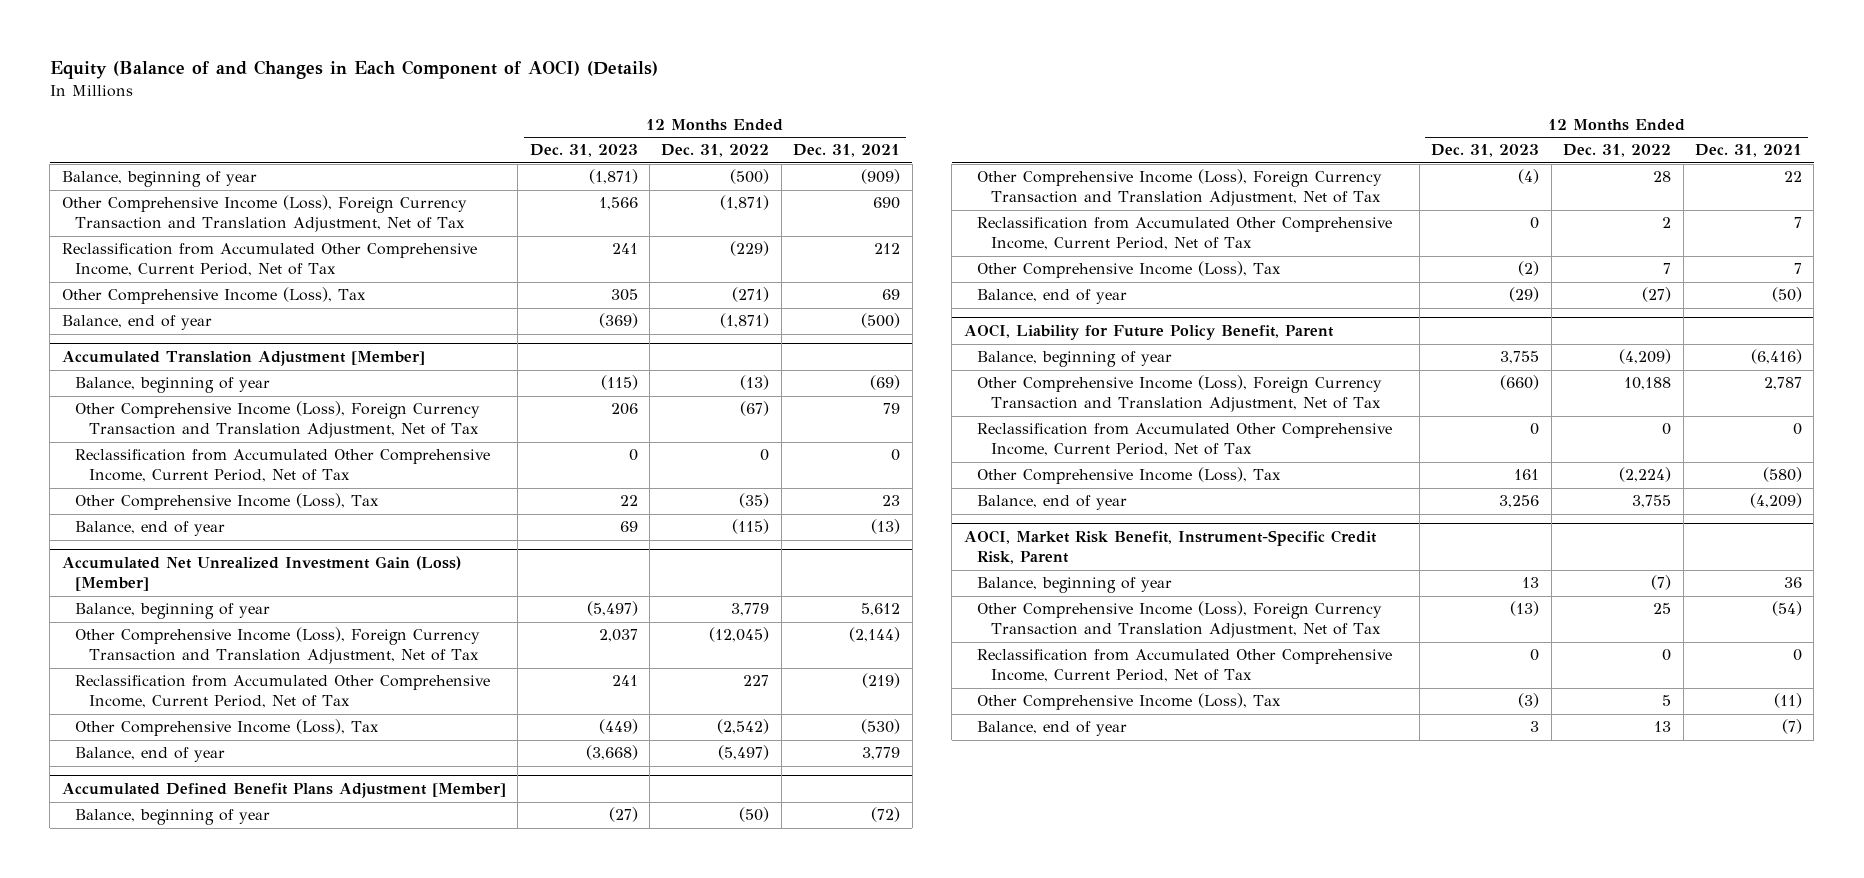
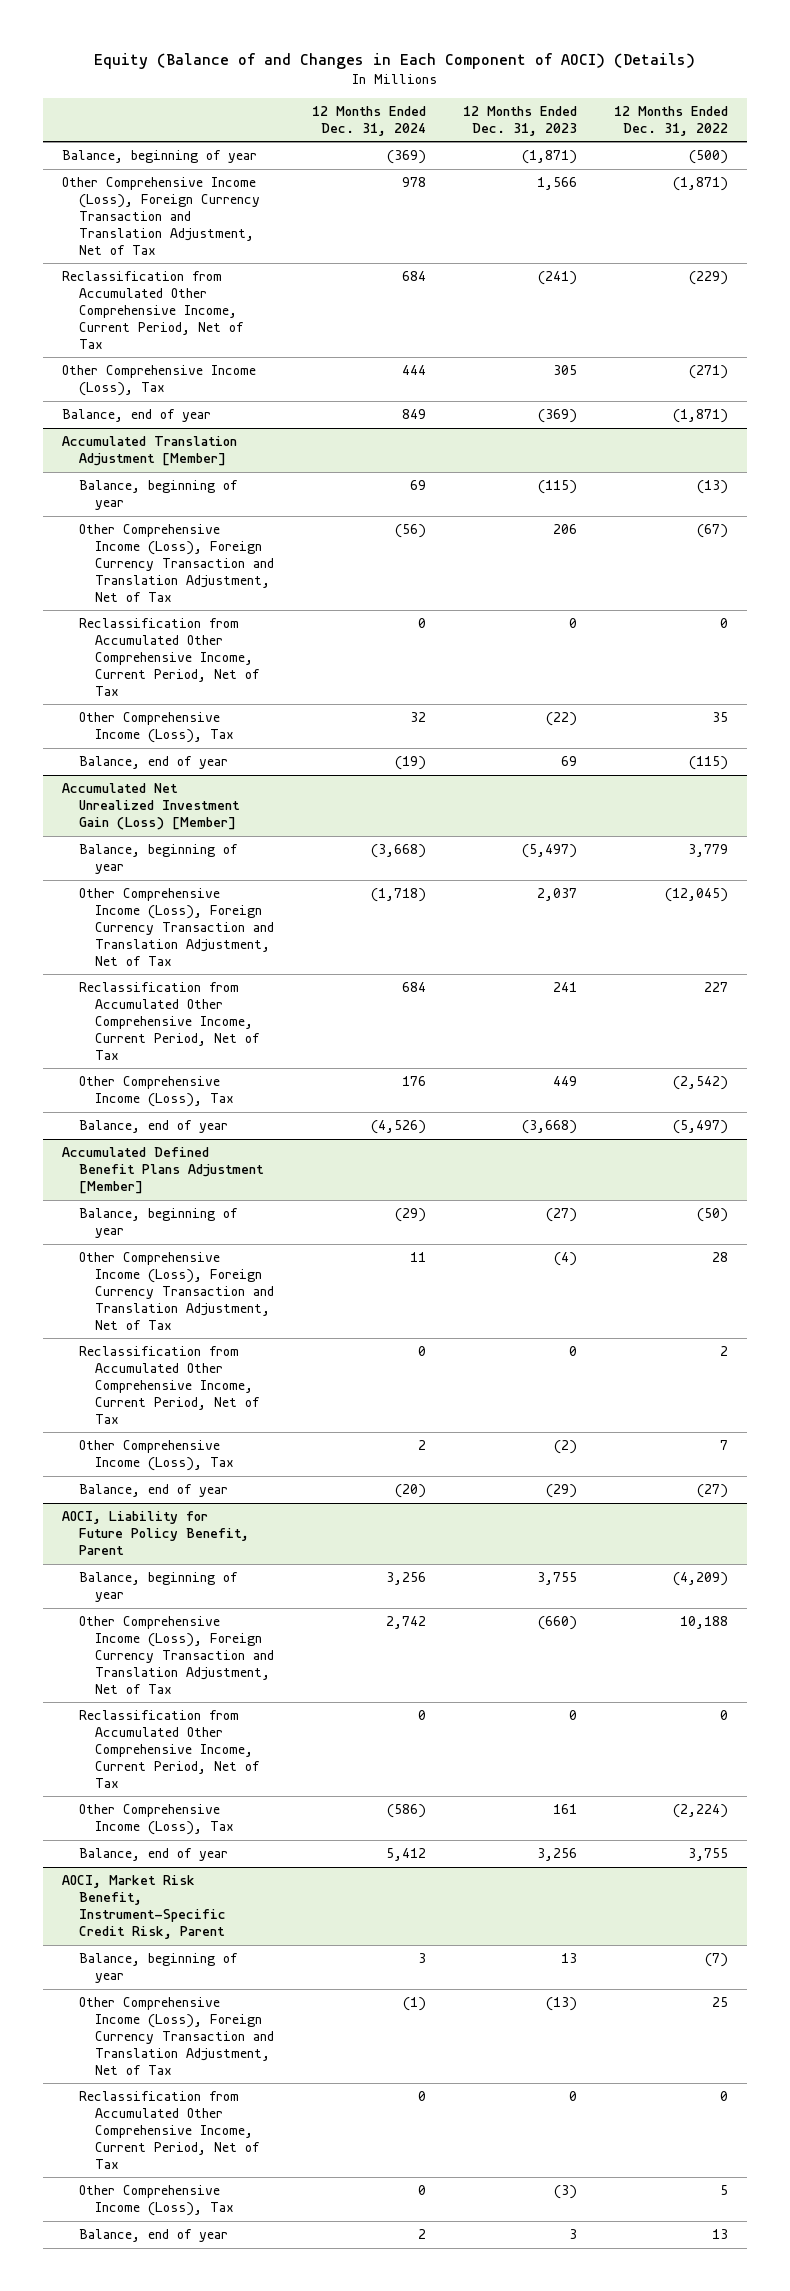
[793,144,901,158] Dec. 31, 2021 -> none
none -> [311,105,426,136] 12 Months Ended Dec. 31, 2024
[611,243,638,255] 241 -> [537,271,577,286] (241)
[619,495,638,507] 22 -> [545,712,577,727] (22)
[739,493,770,509] (35) -> [712,712,729,723] 35
[598,719,638,735] (449) -> [552,1076,577,1087] 449

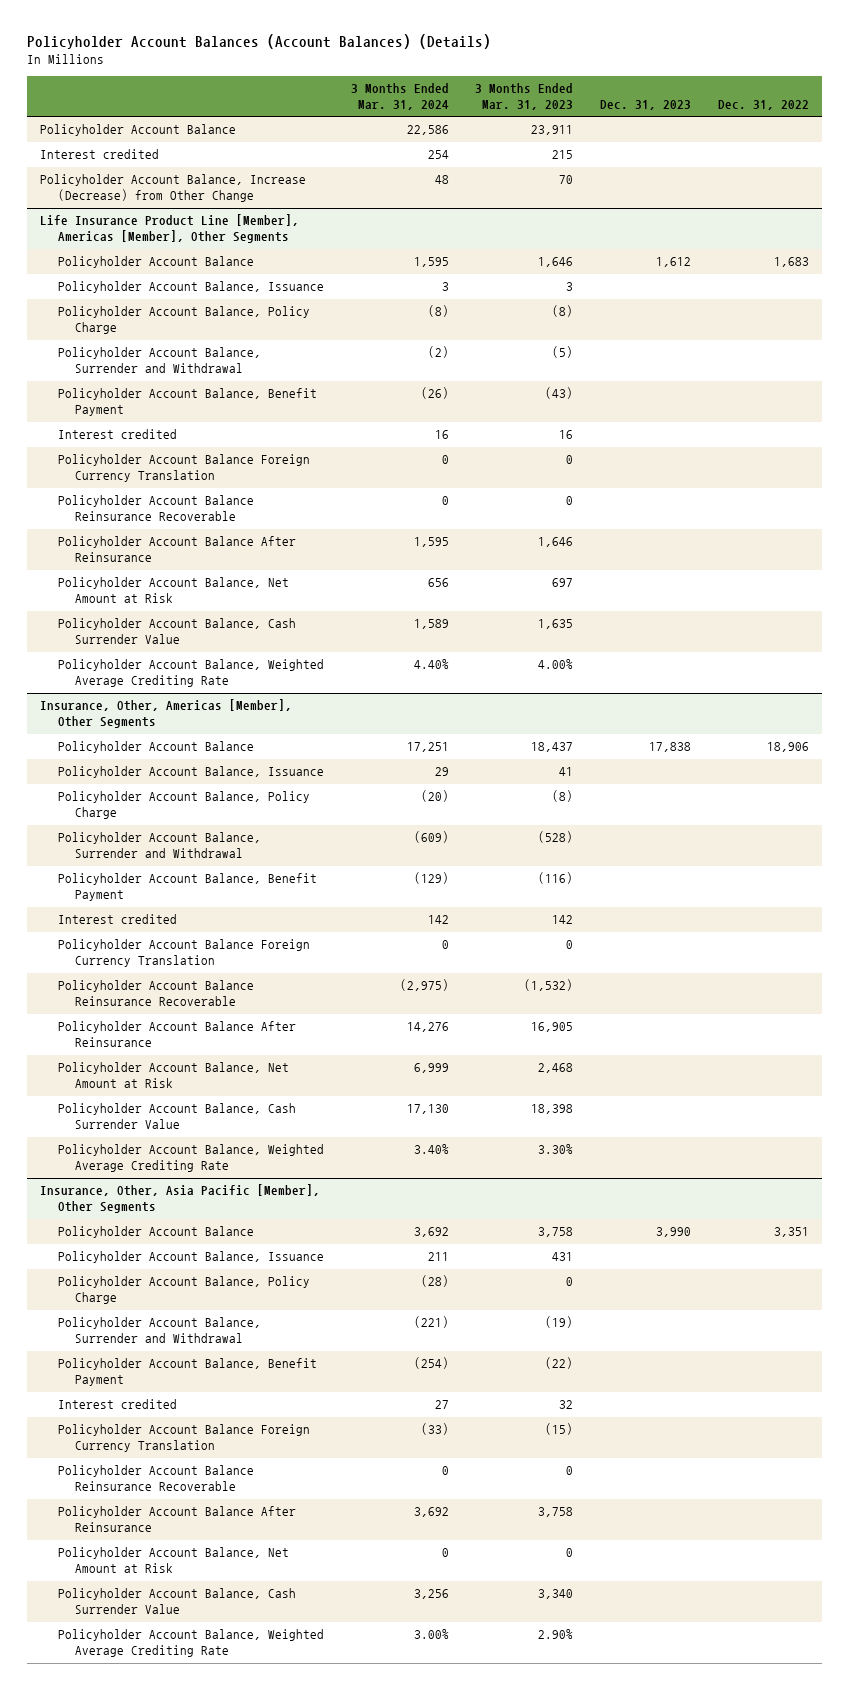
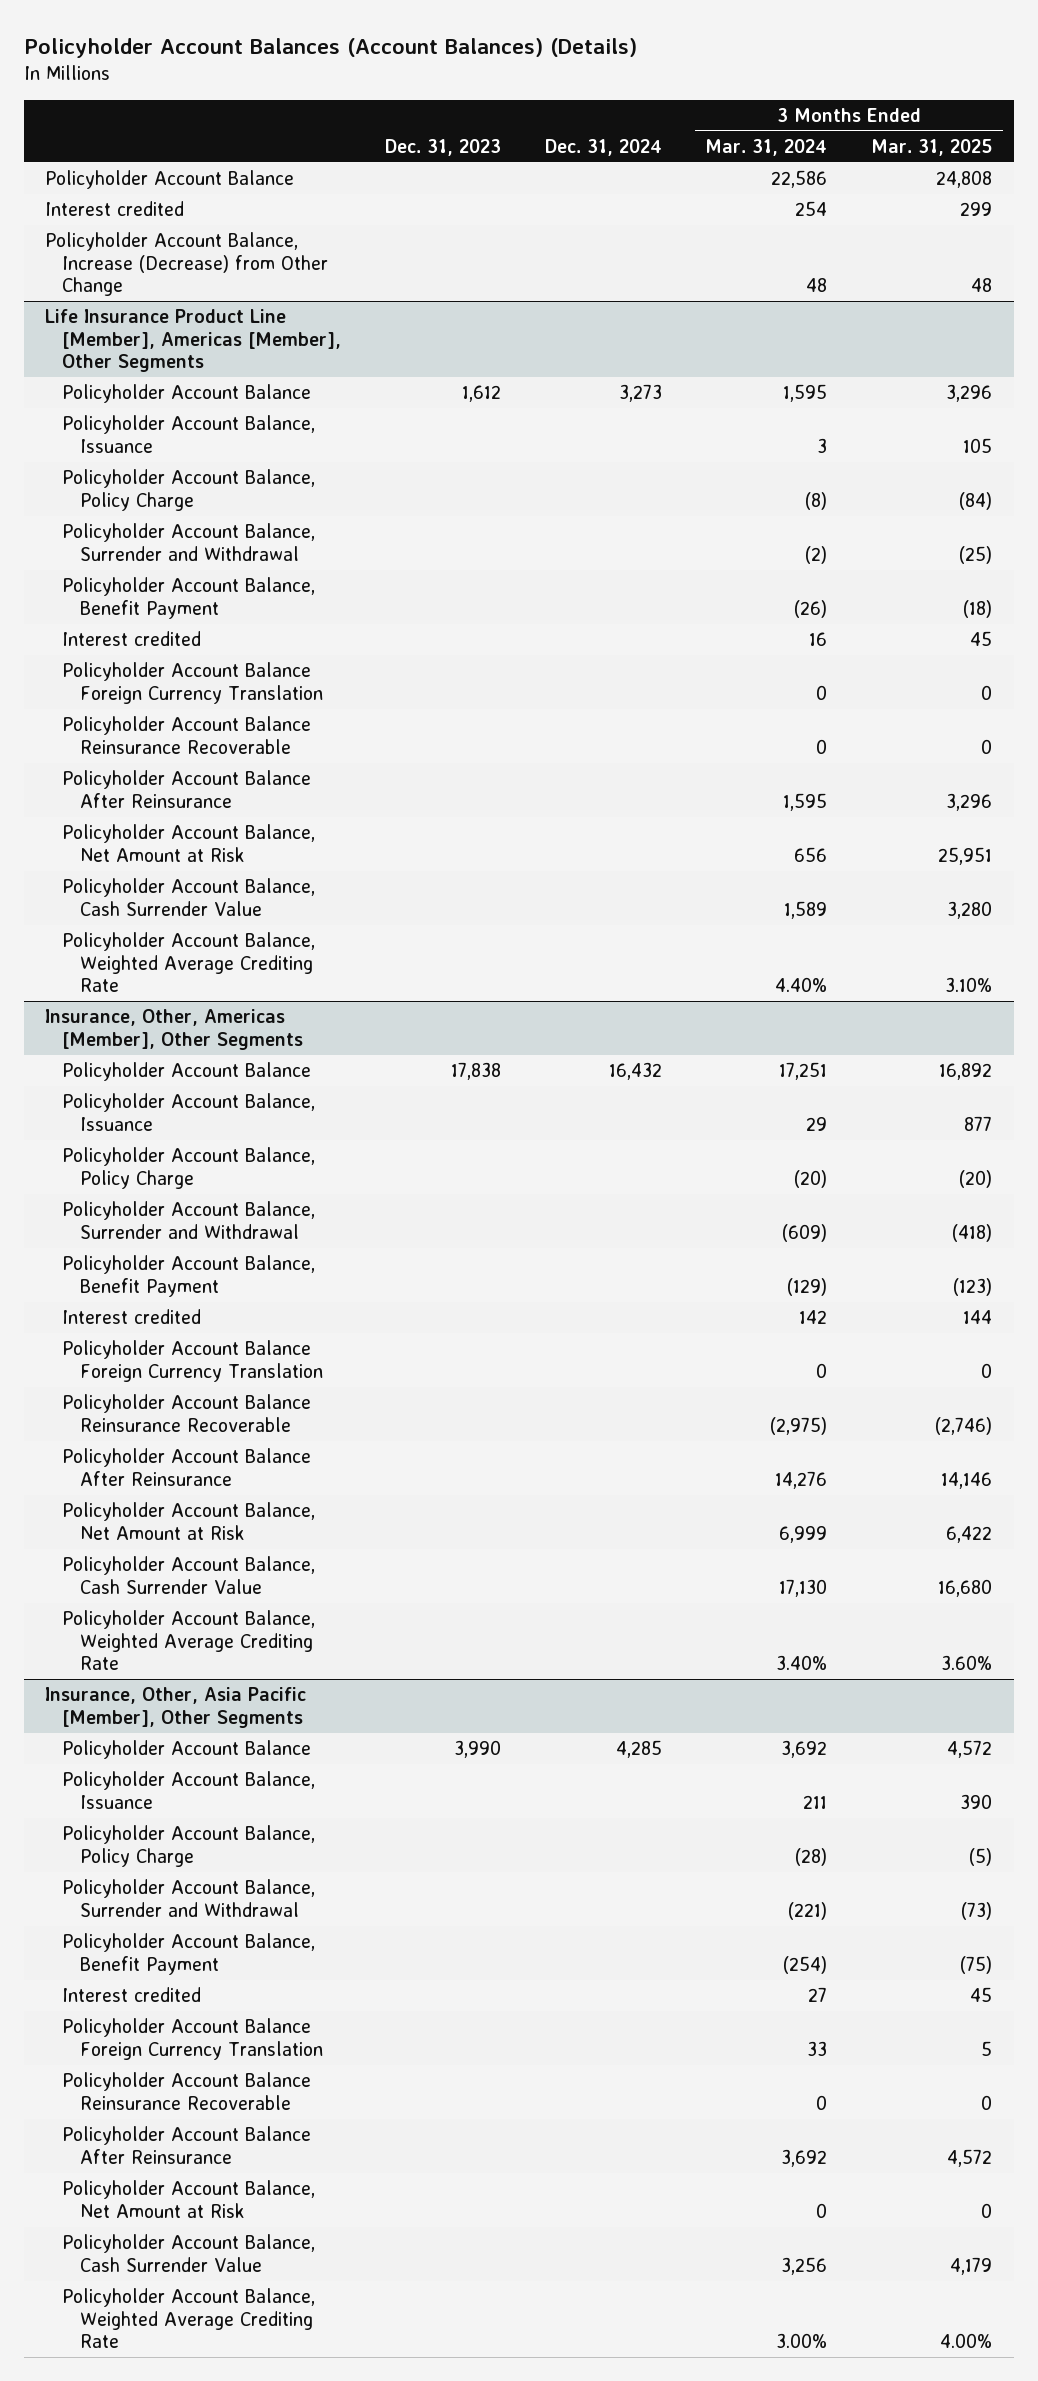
[475,83,574,110] 3 Months Ended Mar. 31, 2023 -> none
[717,99,809,110] Dec. 31, 2022 -> none
none -> [544,138,662,156] Dec. 31, 2024
none -> [871,138,993,156] Mar. 31, 2025
[420,1423,449,1436] (33) -> [807,2040,828,2056] 33

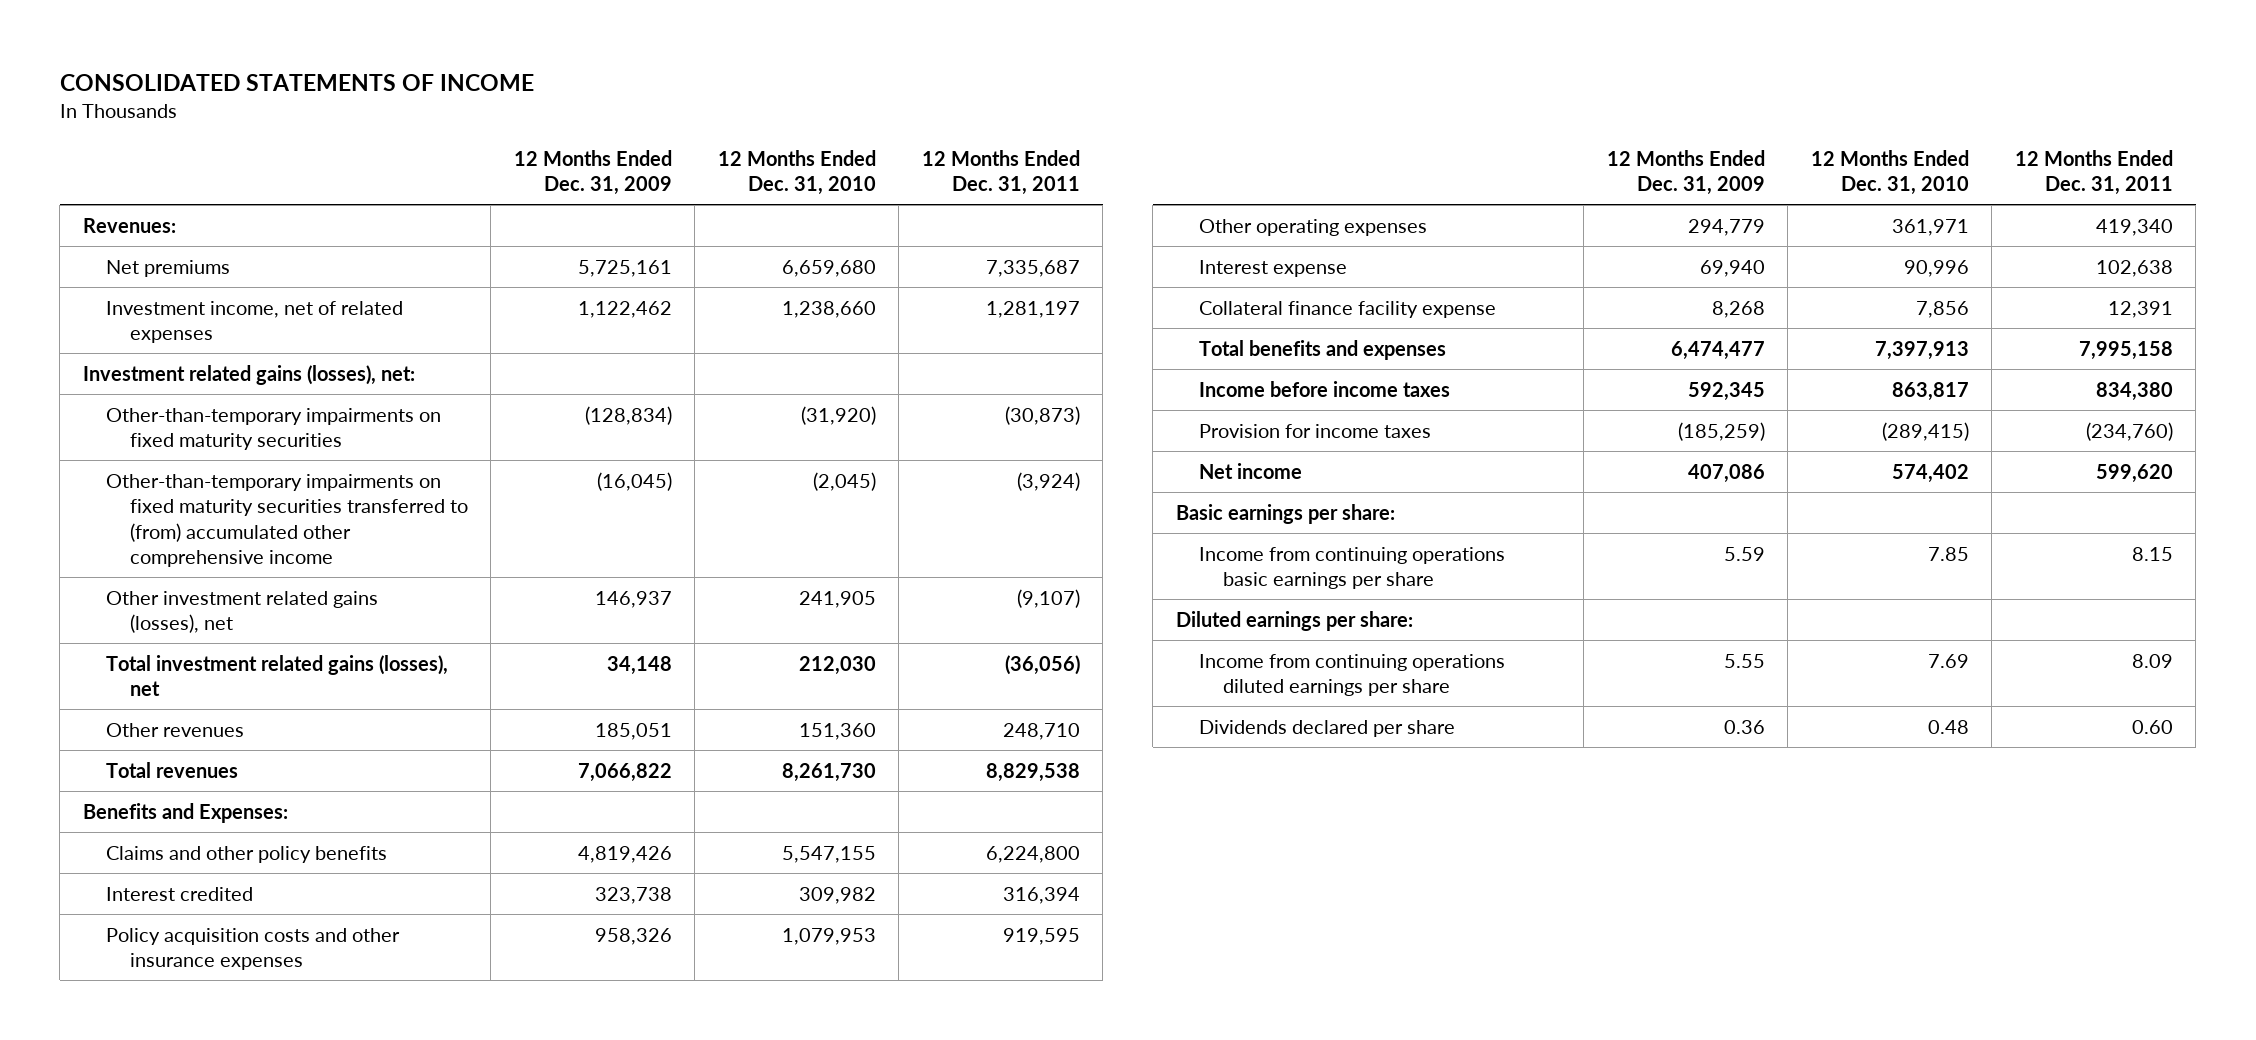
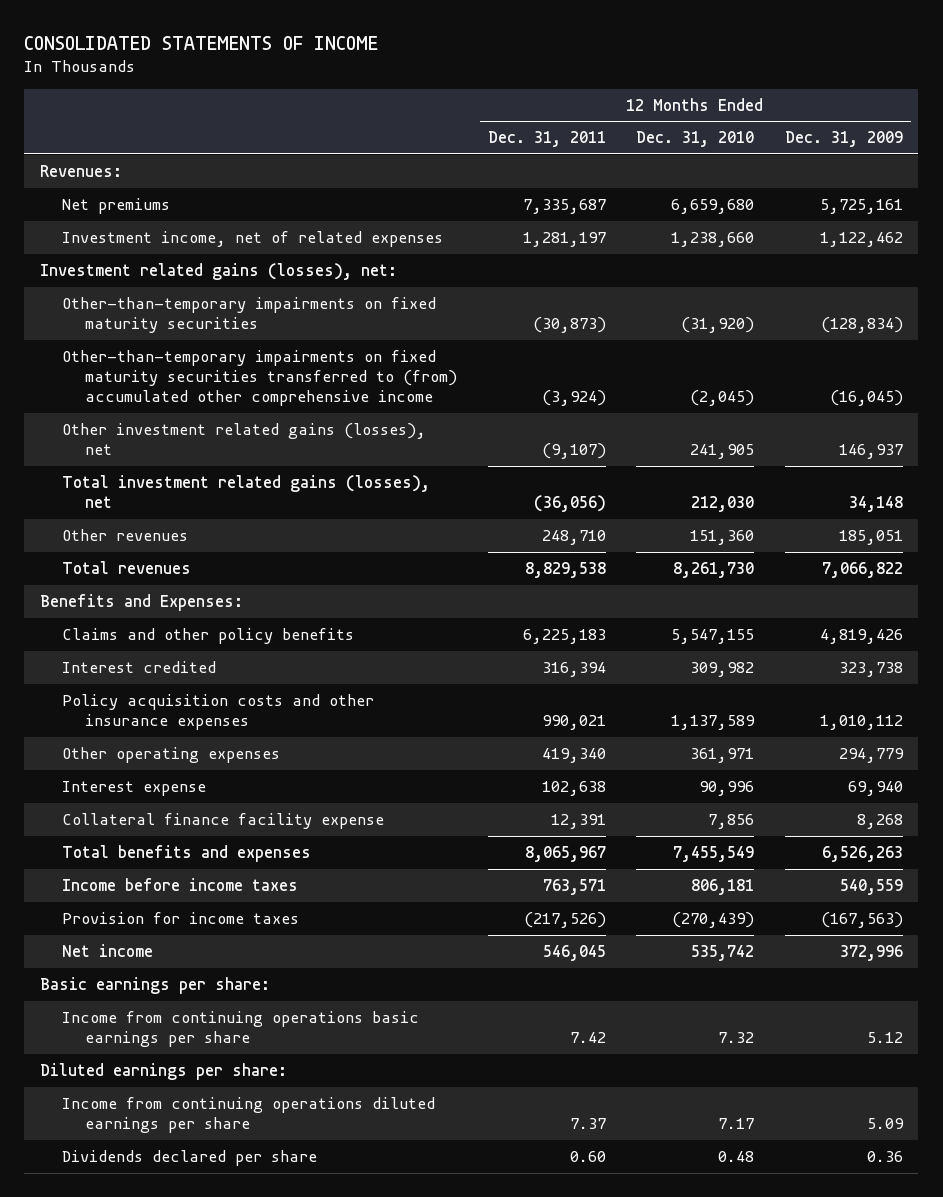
[985,845,1080,863] 6,224,800 -> [522,628,606,644] 6,225,183
[594,927,672,945] 958,326 -> [819,715,903,731] 1,010,112
[781,927,876,945] 1,079,953 -> [671,715,756,731] 1,137,589
[1002,927,1080,945] 919,595 -> [541,715,606,731] 990,021
[1670,340,1765,360] 6,474,477 -> [821,845,903,862] 6,526,263
[1874,340,1969,360] 7,397,913 -> [673,845,755,862] 7,455,549
[2078,340,2173,360] 7,995,158 -> [524,845,606,862] 8,065,967
[1687,381,1765,401] 592,345 -> [839,878,903,895] 540,559
[1891,381,1969,401] 863,817 -> [691,878,755,895] 806,181
[2095,381,2173,401] 834,380 -> [542,878,606,895] 763,571
[1677,421,1765,441] (185,259) -> [820,911,903,928] (167,563)
[1881,421,1969,441] (289,415) -> [672,911,755,928] (270,439)
[2085,421,2173,441] (234,760) -> [523,911,606,928] (217,526)
[1687,463,1765,483] 407,086 -> [839,944,903,961] 372,996
[1891,463,1969,483] 574,402 -> [691,944,755,961] 535,742
[2095,463,2173,483] 599,620 -> [542,944,606,961] 546,045
[1723,546,1765,561] 5.59 -> [866,1032,903,1044] 5.12
[1927,546,1969,561] 7.85 -> [718,1032,755,1044] 7.32
[2131,546,2173,561] 8.15 -> [569,1032,606,1044] 7.42
[1723,653,1765,668] 5.55 -> [866,1118,904,1130] 5.09
[1927,653,1969,668] 7.69 -> [718,1118,755,1130] 7.17
[2131,653,2173,668] 8.09 -> [569,1118,606,1130] 7.37

